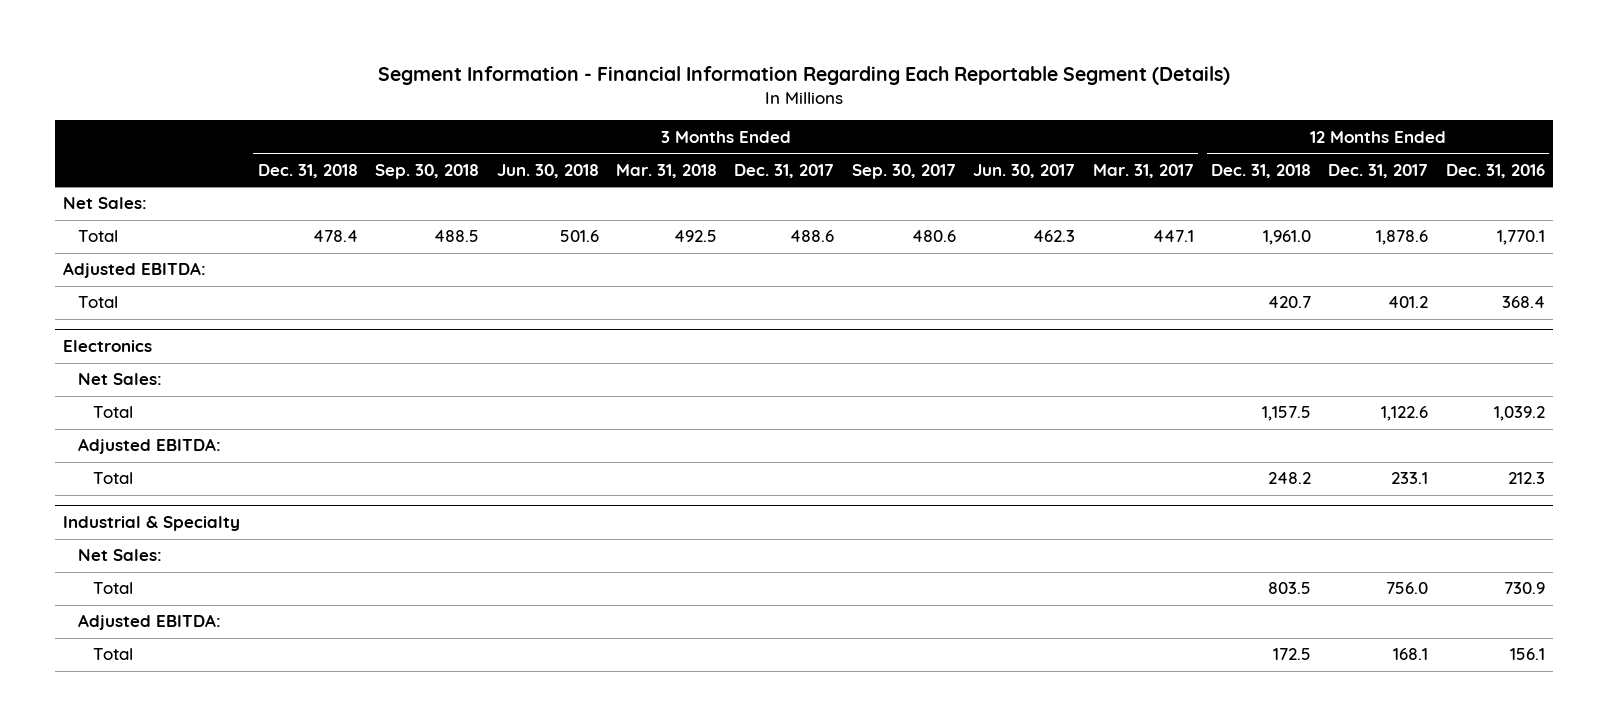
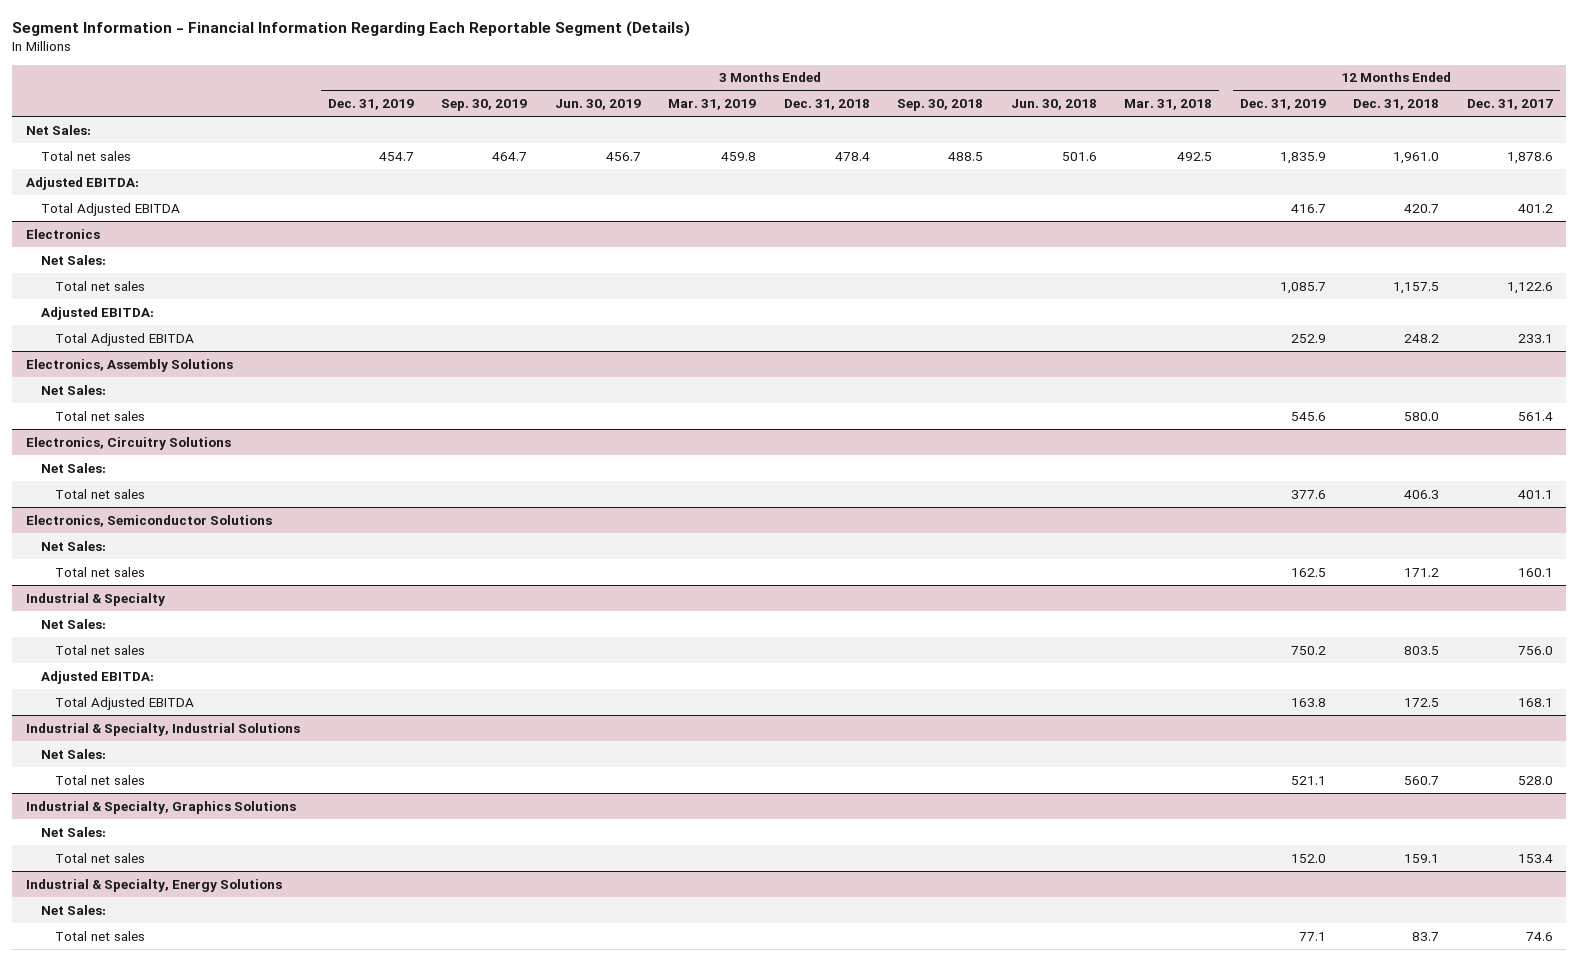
[734,163,835,178] Dec. 31, 2017 -> none
[851,163,956,179] Sep. 30, 2017 -> none
[973,163,1076,178] Jun. 30, 2017 -> none
[1092,163,1194,178] Mar. 31, 2017 -> none
[1445,163,1545,178] Dec. 31, 2016 -> none
none -> [327,99,414,111] Dec. 31, 2019
none -> [441,99,528,112] Sep. 30, 2019
none -> [554,99,641,111] Jun. 30, 2019
none -> [668,99,757,111] Mar. 31, 2019
none -> [1239,99,1326,111] Dec. 31, 2019
[78,230,119,243] Total -> [40,150,131,161] Total net sales
[78,296,119,309] Total -> [40,202,180,216] Total Adjusted EBITDA
[93,406,134,419] Total -> [54,280,145,291] Total net sales
[93,472,134,485] Total -> [54,332,194,346] Total Adjusted EBITDA
none -> [26,358,234,372] Electronics, Assembly Solutions
none -> [40,384,106,395] Net Sales:
none -> [54,410,145,421] Total net sales
none -> [26,436,232,450] Electronics, Circuitry Solutions
none -> [40,462,106,473] Net Sales:
none -> [54,488,145,499] Total net sales
none -> [26,514,273,527] Electronics, Semiconductor Solutions
none -> [40,540,106,551] Net Sales:
none -> [54,566,145,577] Total net sales
[93,582,134,595] Total -> [54,644,145,655] Total net sales
[93,648,134,661] Total -> [54,696,194,710] Total Adjusted EBITDA
none -> [26,722,301,736] Industrial & Specialty, Industrial Solutions
none -> [40,748,106,759] Net Sales:
none -> [54,774,145,785] Total net sales
none -> [26,800,297,814] Industrial & Specialty, Graphics Solutions
none -> [40,826,106,837] Net Sales:
none -> [54,852,145,863] Total net sales
none -> [26,878,283,892] Industrial & Specialty, Energy Solutions
none -> [40,904,106,915] Net Sales:
none -> [54,930,145,941] Total net sales

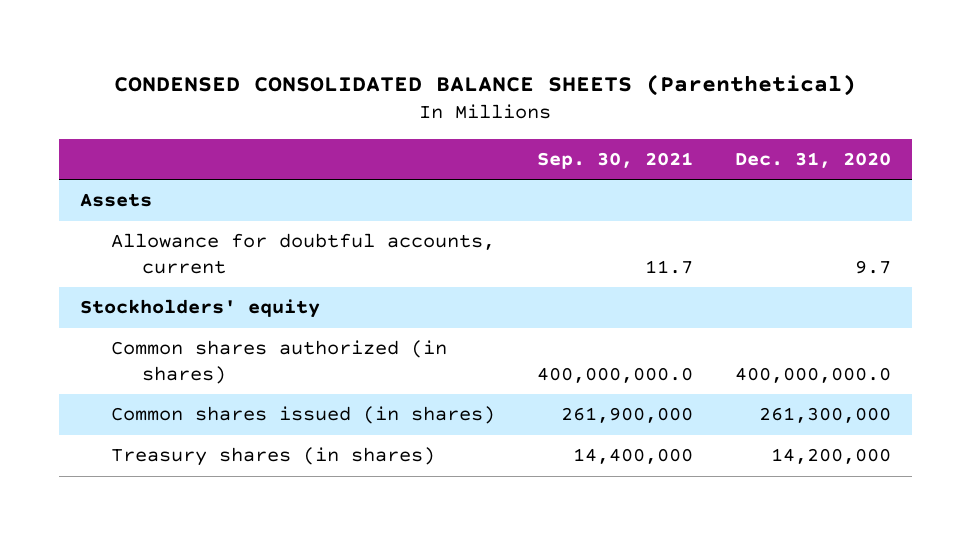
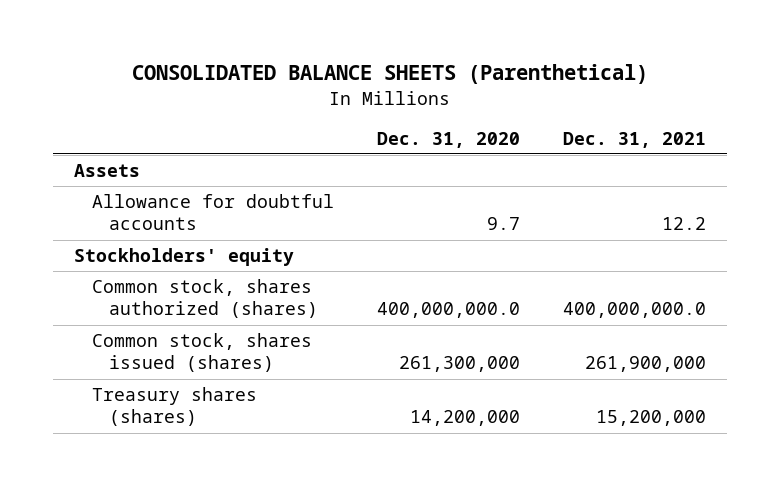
[114,73,857,96] CONDENSED CONSOLIDATED BALANCE SHEETS (Parenthetical) -> [131,64,648,85] CONSOLIDATED BALANCE SHEETS (Parenthetical)
[536,151,693,169] Sep. 30, 2021 -> none
none -> [562,131,706,148] Dec. 31, 2021
[110,233,495,274] Allowance for doubtful accounts, current -> [91,194,334,231] Allowance for doubtful accounts
[110,340,447,384] Common shares authorized (in shares) -> [91,279,319,319] Common stock, shares authorized (shares)
[110,406,495,425] Common shares issued (in shares) -> [91,333,312,373] Common stock, shares issued (shares)
[110,447,435,467] Treasury shares (in shares) -> [91,387,257,427] Treasury shares (shares)

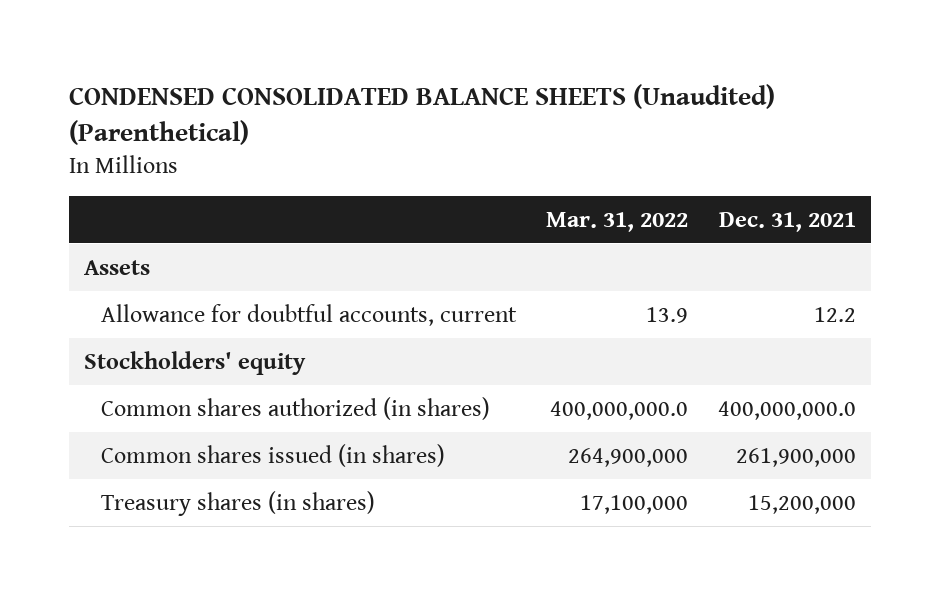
[131,64,648,85] CONSOLIDATED BALANCE SHEETS (Parenthetical) -> [68,83,775,146] CONDENSED CONSOLIDATED BALANCE SHEETS (Unaudited) (Parenthetical)
[376,131,520,148] Dec. 31, 2020 -> none
none -> [545,211,688,232] Mar. 31, 2022
[91,194,334,231] Allowance for doubtful accounts -> [100,303,517,326] Allowance for doubtful accounts, current
[91,279,319,319] Common stock, shares authorized (shares) -> [100,396,490,420] Common shares authorized (in shares)
[91,333,312,373] Common stock, shares issued (shares) -> [100,443,445,467] Common shares issued (in shares)
[91,387,257,427] Treasury shares (shares) -> [100,490,375,516] Treasury shares (in shares)

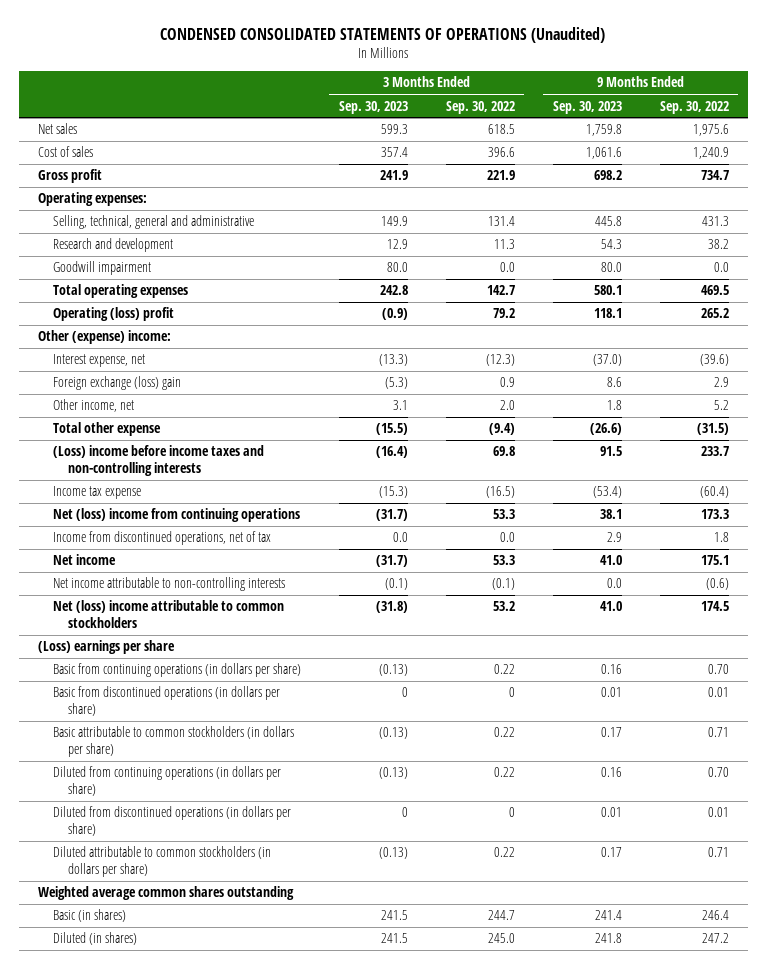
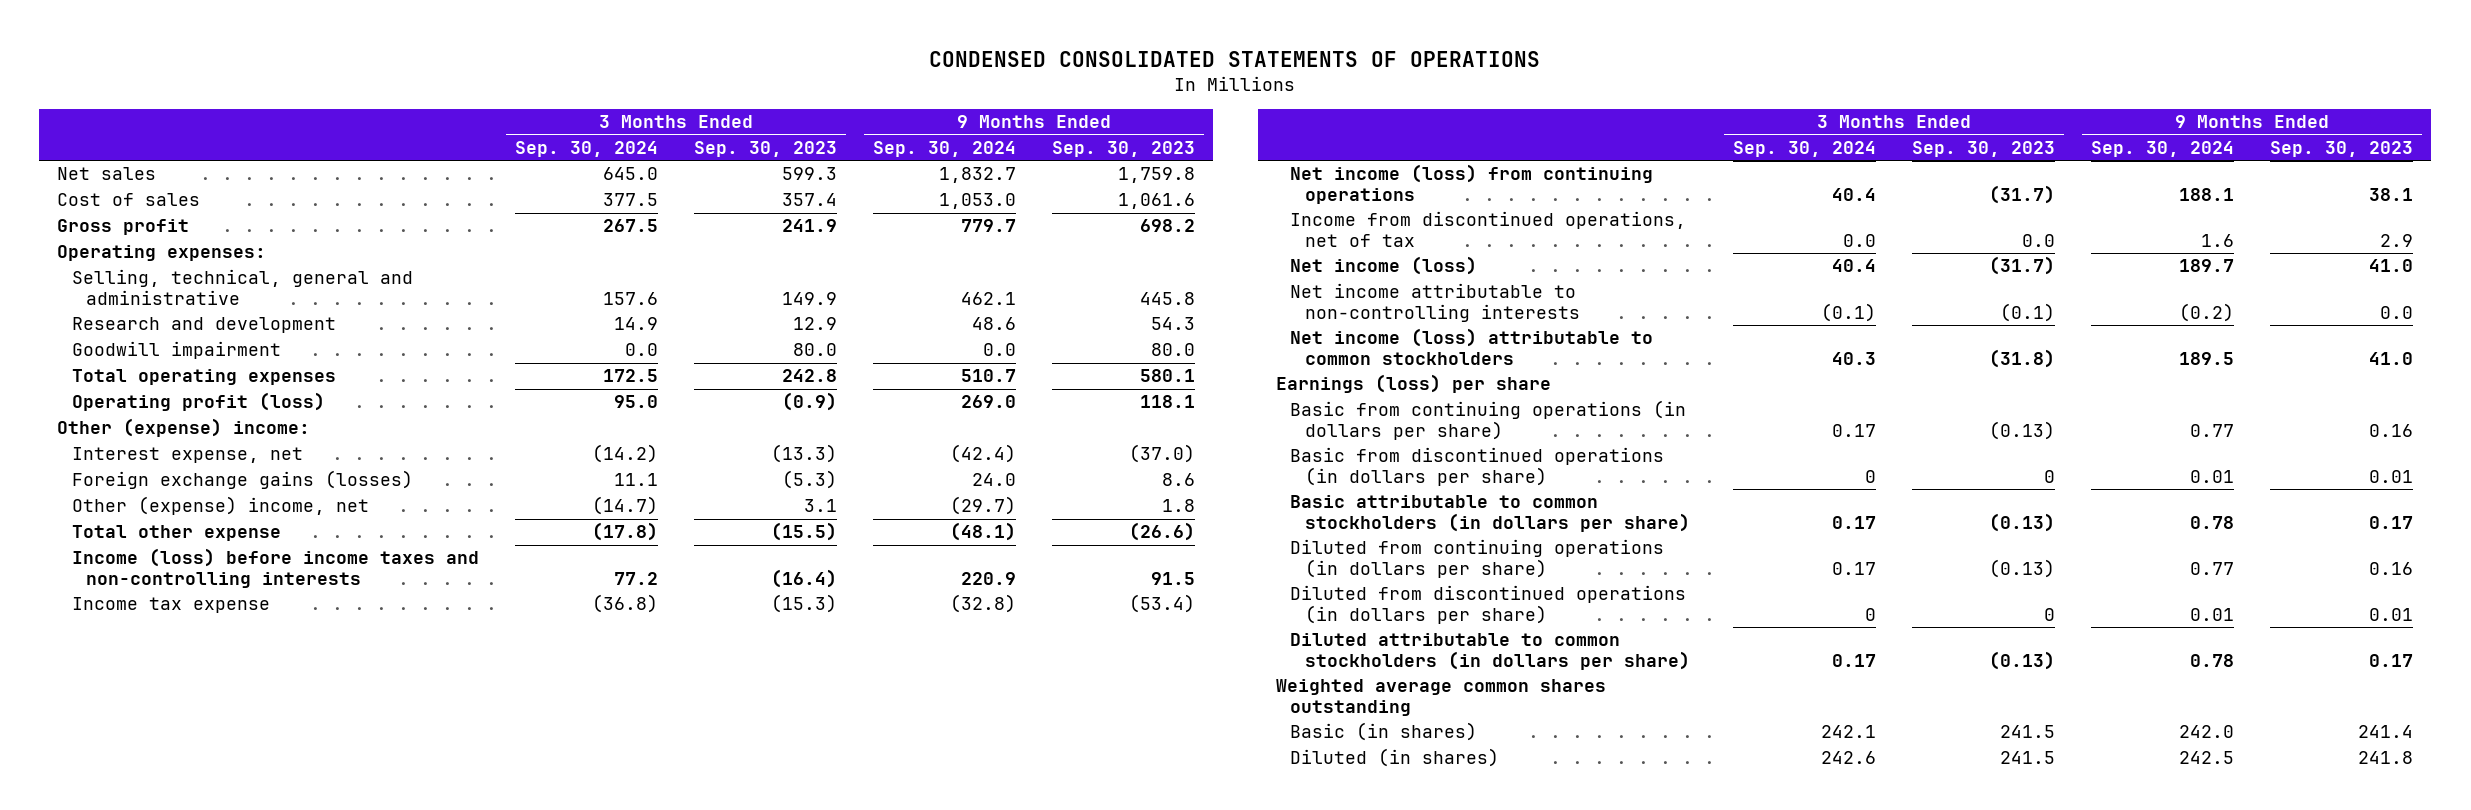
[160,26,606,43] CONDENSED CONSOLIDATED STATEMENTS OF OPERATIONS (Unaudited) -> [929,50,1541,67] CONDENSED CONSOLIDATED STATEMENTS OF OPERATIONS
[445,100,515,114] Sep. 30, 2022 -> none
[659,100,729,114] Sep. 30, 2022 -> none
none -> [514,140,658,157] Sep. 30, 2024
none -> [872,140,1016,157] Sep. 30, 2024
[52,307,174,322] Operating (loss) profit -> [71,392,325,412] Operating profit (loss)
[52,376,181,391] Foreign exchange (loss) gain -> [71,470,413,490] Foreign exchange gains (losses)
[52,399,134,413] Other income, net -> [71,496,369,516] Other (expense) income, net
[52,445,264,477] (Loss) income before income taxes and non-controlling interests -> [71,548,479,588] Income (loss) before income taxes and non-controlling interests
[52,508,300,523] Net (loss) income from continuing operations -> [1290,164,1654,204] Net income (loss) from continuing operations
[52,554,116,566] Net income -> [1290,256,1478,276] Net income (loss)
[52,600,284,629] Net (loss) income attributable to common stockholders -> [1290,328,1654,365] Net income (loss) attributable to common stockholders
[37,640,175,655] (Loss) earnings per share -> [1275,374,1551,394] Earnings (loss) per share

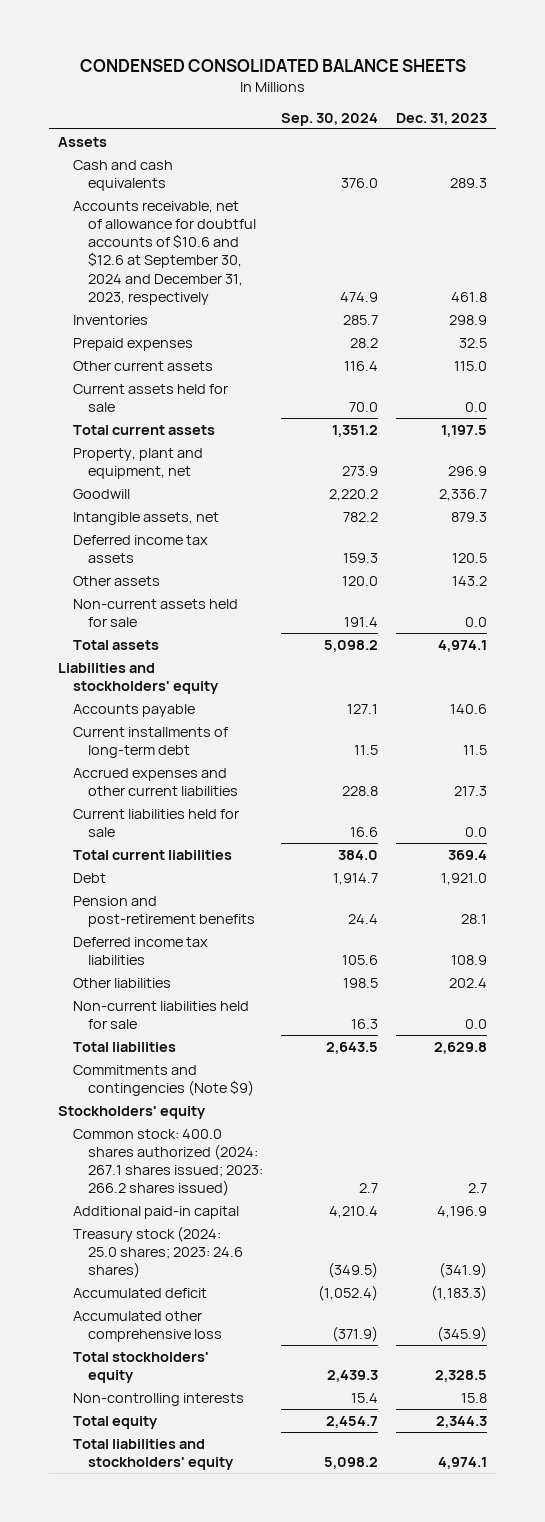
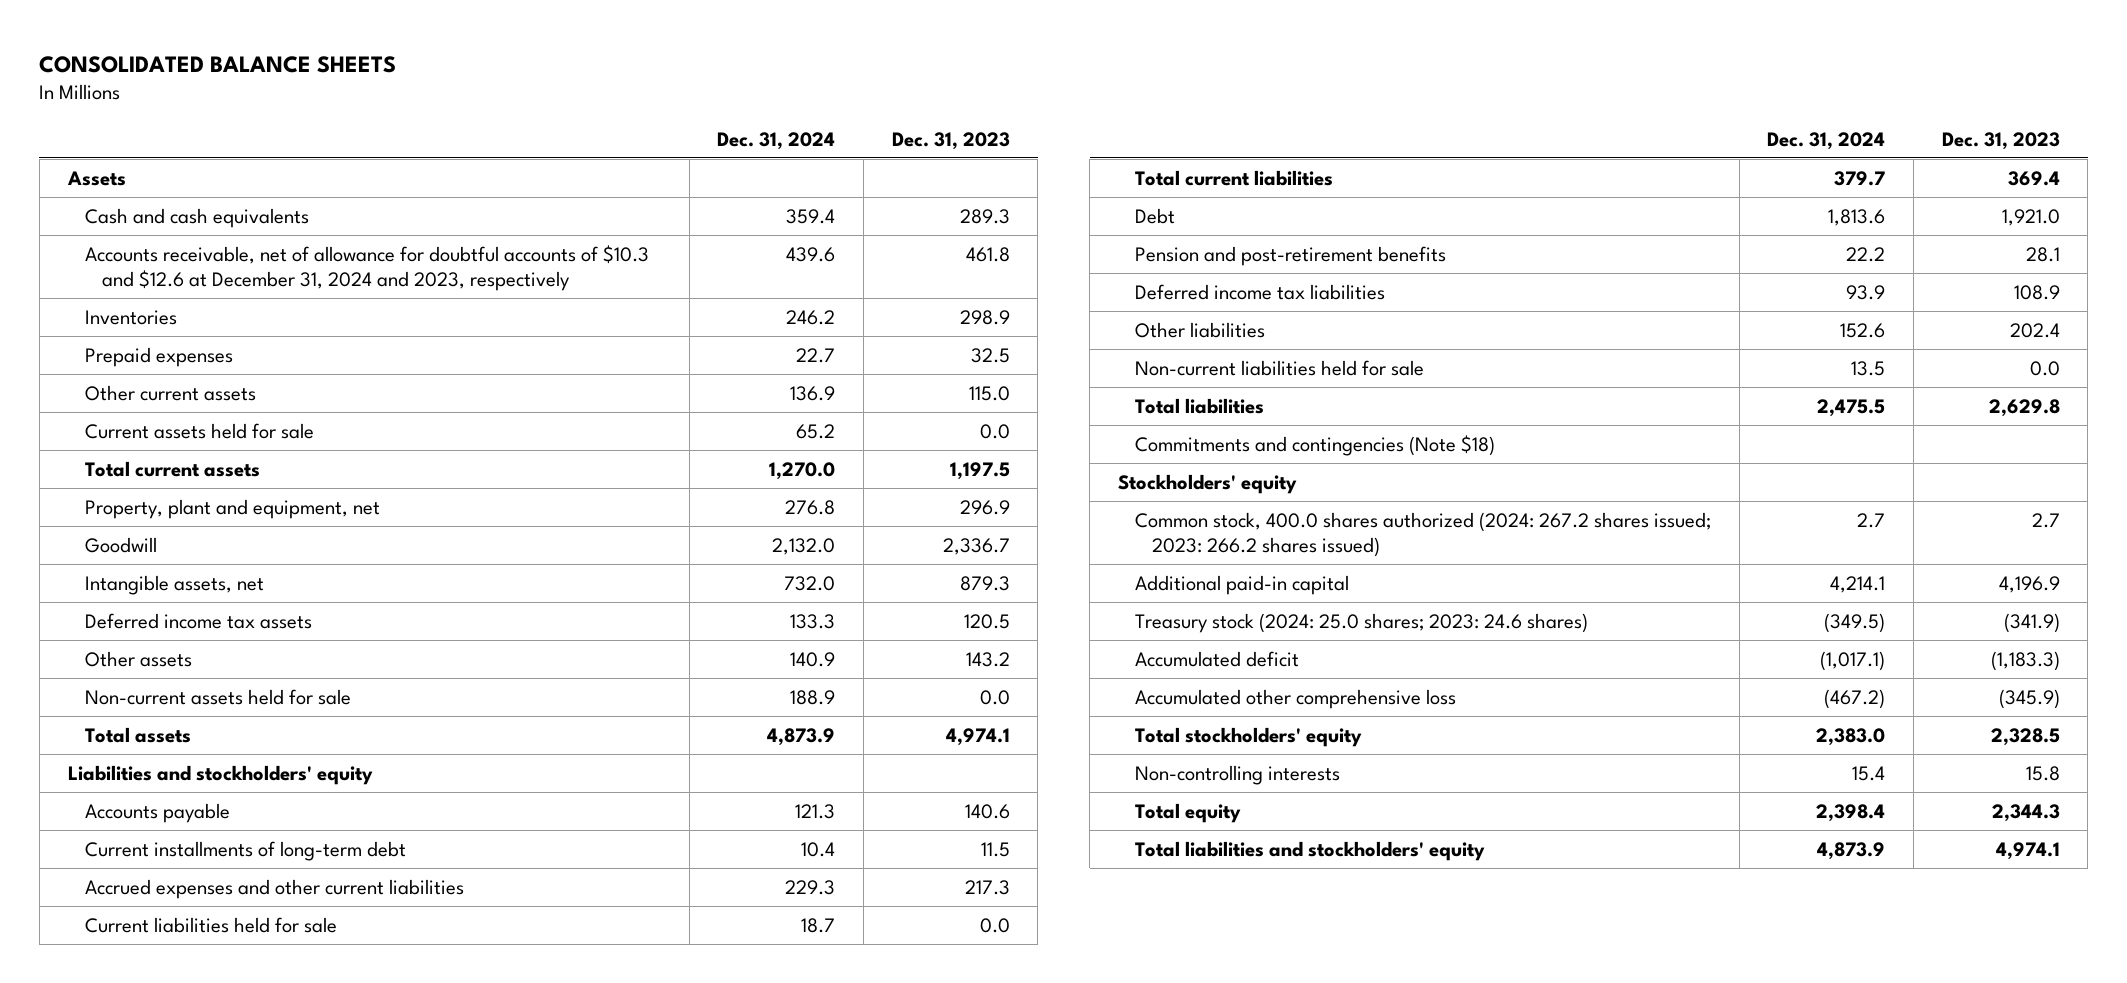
[79,58,466,72] CONDENSED CONSOLIDATED BALANCE SHEETS -> [39,55,397,73] CONSOLIDATED BALANCE SHEETS
[281,112,379,126] Sep. 30, 2024 -> none
none -> [717,131,836,150] Dec. 31, 2024
[73,200,257,305] Accounts receivable, net of allowance for doubtful accounts of $10.6 and $12.6 at September 30, 2024 and December 31, 2023, respectively -> [84,244,649,291] Accounts receivable, net of allowance for doubtful accounts of $10.3 and $12.6 at December 31, 2024 and 2023, respectively
[73,1064,255,1096] Commitments and contingencies (Note $9) -> [1134,434,1495,456] Commitments and contingencies (Note $18)
[73,1128,264,1197] Common stock: 400.0 shares authorized (2024: 267.1 shares issued; 2023: 266.2 shares issued) -> [1134,511,1711,557] Common stock, 400.0 shares authorized (2024: 267.2 shares issued; 2023: 266.2 shares issued)

